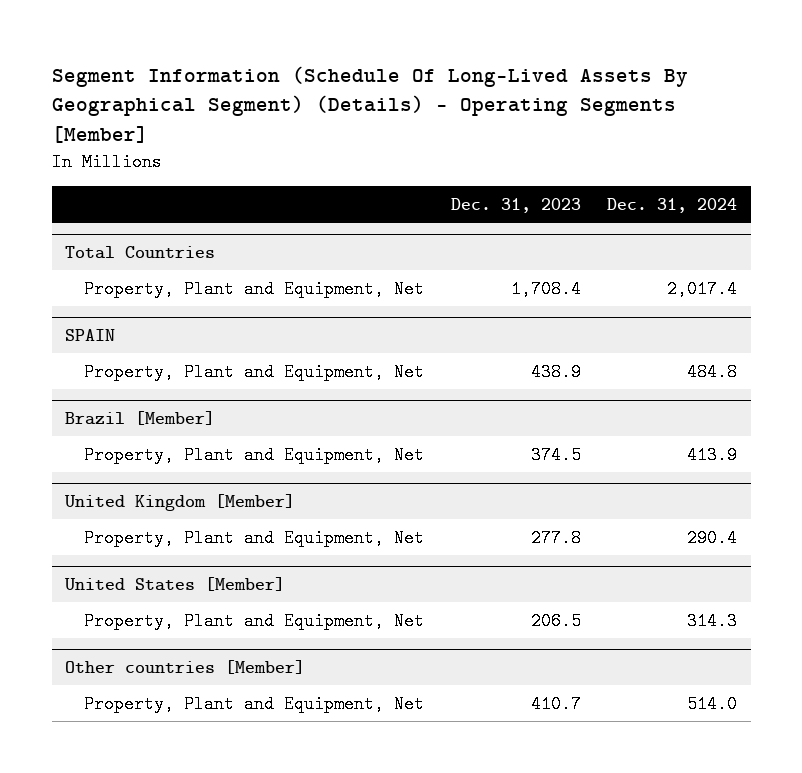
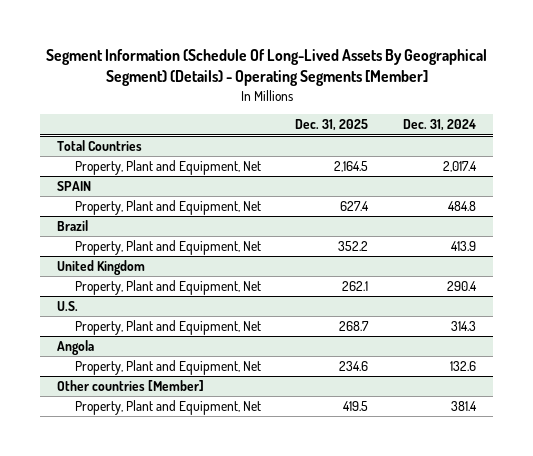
[450,198,581,214] Dec. 31, 2023 -> none
none -> [295,119,369,132] Dec. 31, 2025
[65,411,216,426] Brazil [Member] -> [57,220,89,232] Brazil
[64,494,296,512] United Kingdom [Member] -> [57,260,146,276] United Kingdom
[64,577,286,592] United States [Member] -> [57,301,79,312] U.S.
none -> [57,340,95,356] Angola
none -> [74,360,261,376] Property, Plant and Equipment, Net
[687,694,738,713] 514.0 -> [450,401,477,412] 381.4

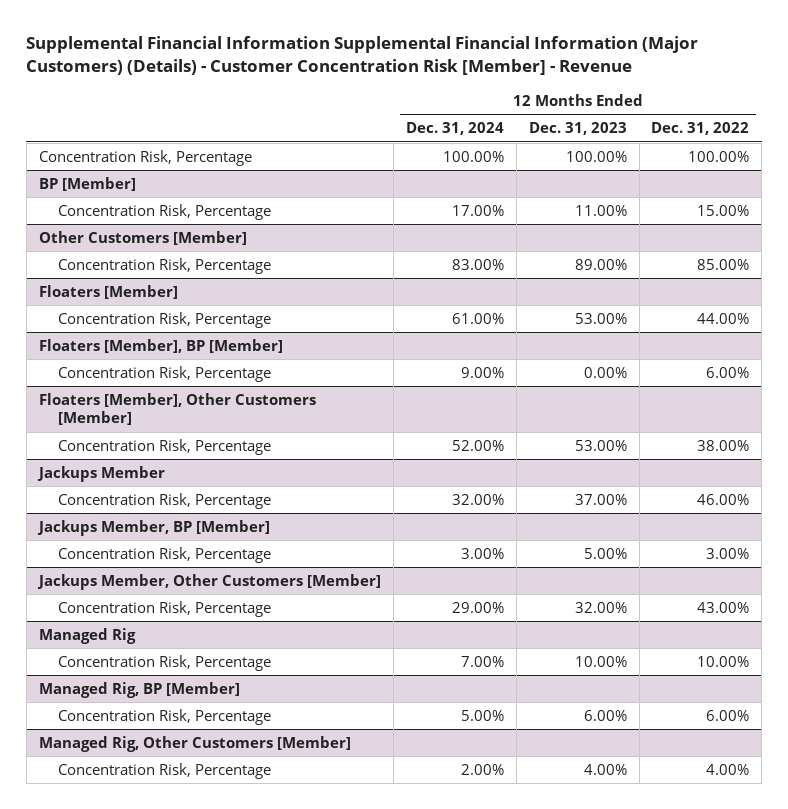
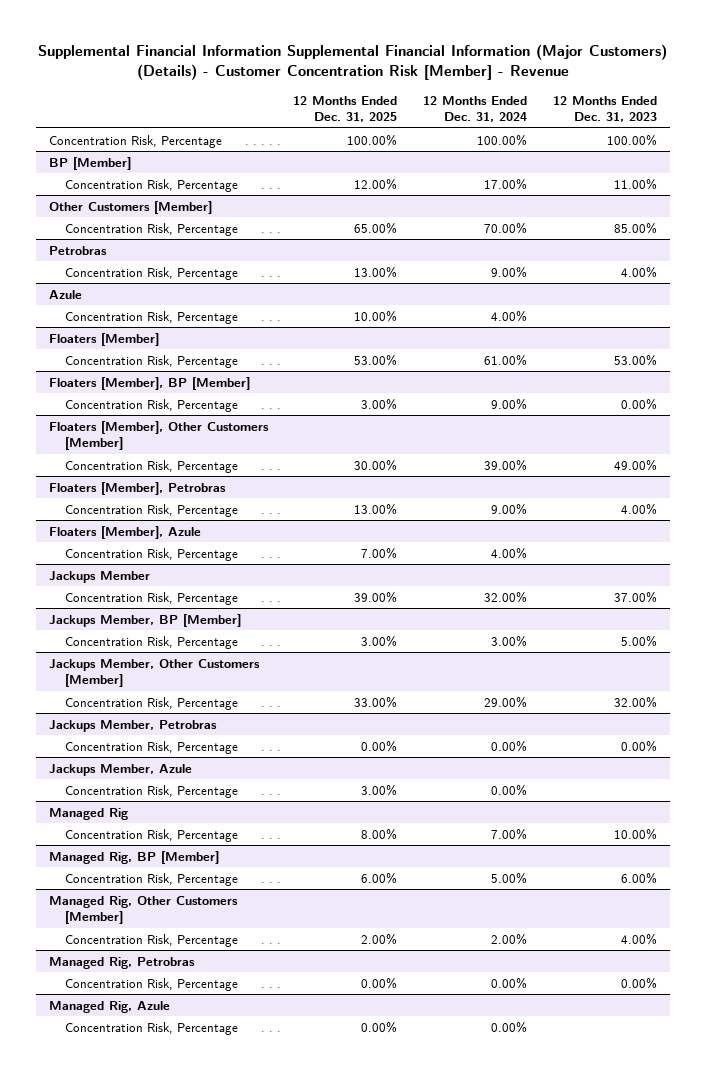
[651,122,750,136] Dec. 31, 2022 -> none
none -> [293,95,398,123] 12 Months Ended Dec. 31, 2025
[451,258,504,270] 83.00% -> [484,221,528,234] 70.00%
[574,258,627,270] 89.00% -> [614,221,658,234] 85.00%
none -> [48,245,107,255] Petrobras
none -> [65,266,239,280] Concentration Risk, Percentage
none -> [48,289,82,299] Azule
none -> [65,310,239,324] Concentration Risk, Percentage
[451,439,504,451] 52.00% -> [484,458,528,471] 39.00%
[574,439,627,451] 53.00% -> [614,458,658,471] 49.00%
none -> [48,481,226,495] Floaters [Member], Petrobras
none -> [65,503,239,517] Concentration Risk, Percentage
none -> [48,525,201,539] Floaters [Member], Azule
none -> [65,547,239,561] Concentration Risk, Percentage
none -> [48,719,217,732] Jackups Member, Petrobras
none -> [65,740,239,754] Concentration Risk, Percentage
none -> [48,763,192,776] Jackups Member, Azule
none -> [65,784,239,798] Concentration Risk, Percentage
none -> [48,956,195,969] Managed Rig, Petrobras
none -> [65,977,239,991] Concentration Risk, Percentage
none -> [48,1000,170,1013] Managed Rig, Azule
none -> [65,1021,239,1035] Concentration Risk, Percentage

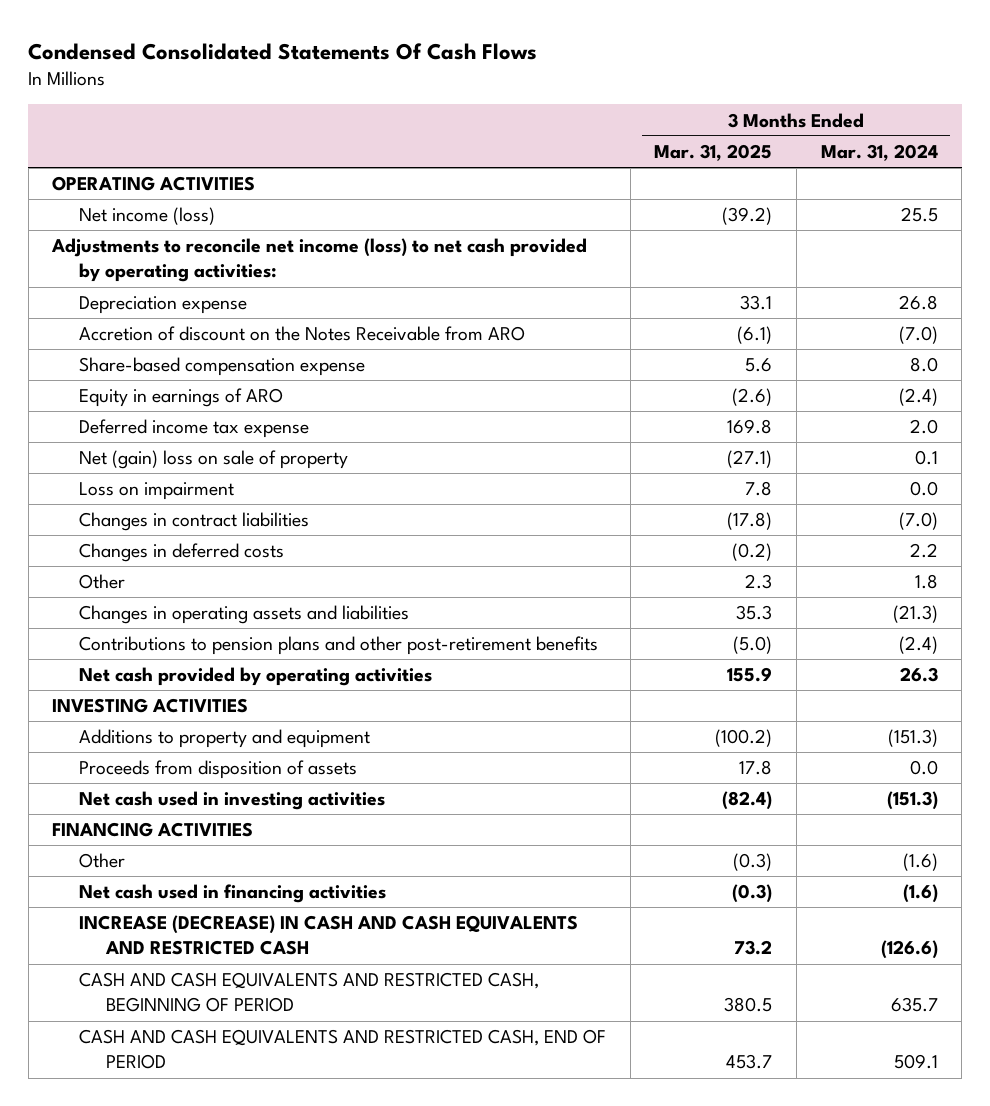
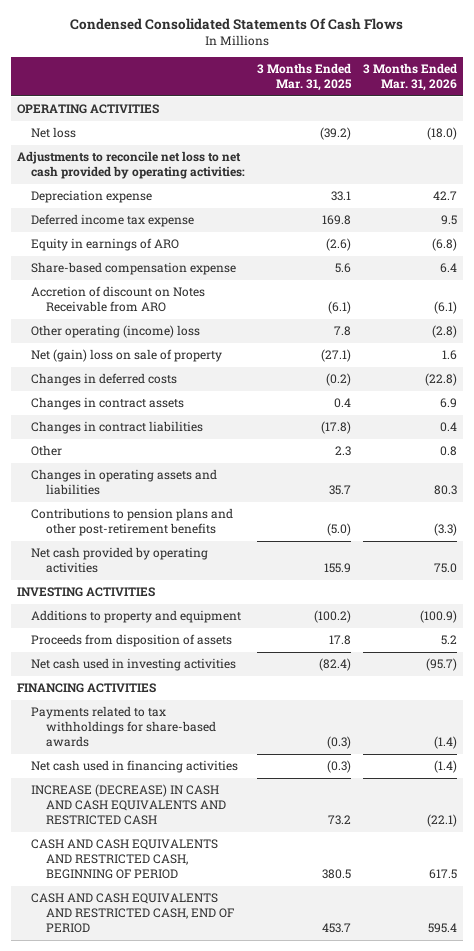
[820,143,938,161] Mar. 31, 2024 -> none
none -> [363,63,458,91] 3 Months Ended Mar. 31, 2026
[79,207,216,226] Net income (loss) -> [31,127,77,139] Net loss
[51,238,588,283] Adjustments to reconcile net income (loss) to net cash provided by operating activities: -> [16,151,246,180] Adjustments to reconcile net loss to net cash provided by operating activities:
[79,326,526,342] Accretion of discount on the Notes Receivable from ARO -> none
[79,388,284,408] Equity in earnings of ARO -> [31,238,180,252] Equity in earnings of ARO
[79,357,366,377] Share-based compensation expense -> [31,262,237,276] Share-based compensation expense
none -> [31,286,206,313] Accretion of discount on Notes Receivable from ARO
none -> [31,325,201,339] Other operating (income) loss
[79,482,235,501] Loss on impairment -> none
none -> [31,397,185,411] Changes in contract assets
[79,512,310,532] Changes in contract liabilities -> [31,421,204,435] Changes in contract liabilities
[736,605,773,621] 35.3 -> [329,485,352,496] 35.7
[79,853,126,869] Other -> none
none -> [31,706,217,747] Payments related to tax withholdings for share-based awards

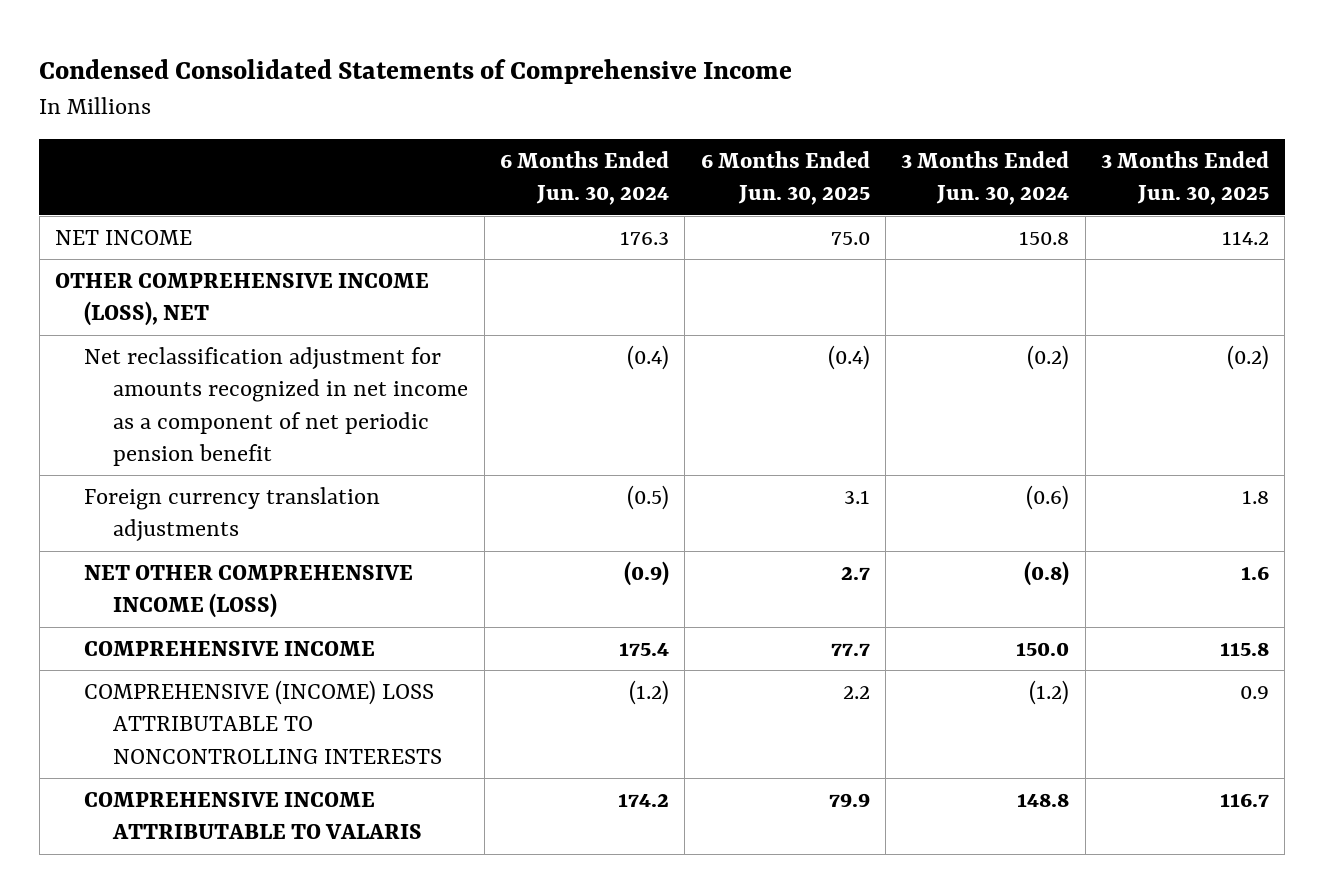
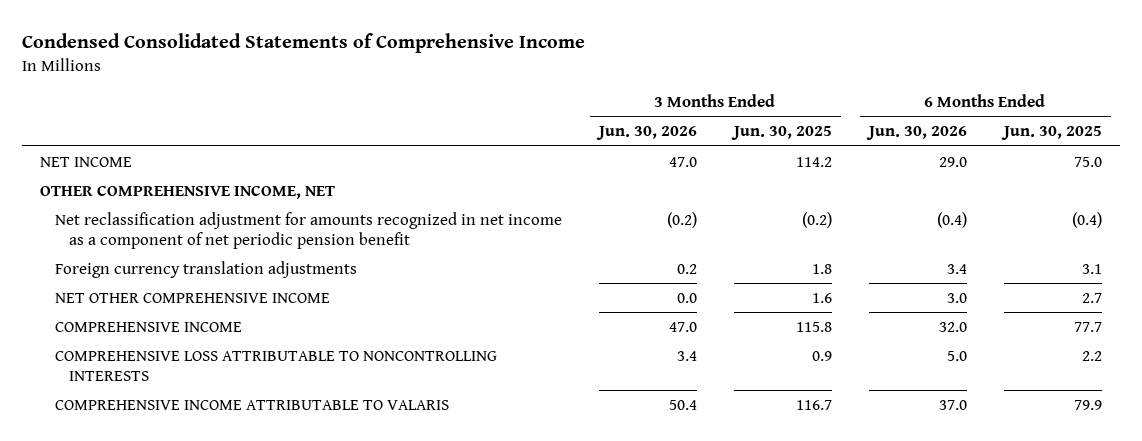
[500,151,670,206] 6 Months Ended Jun. 30, 2024 -> none
[901,151,1070,206] 3 Months Ended Jun. 30, 2024 -> none
none -> [595,126,697,141] Jun. 30, 2026
none -> [865,126,967,141] Jun. 30, 2026
[55,273,430,327] OTHER COMPREHENSIVE INCOME (LOSS), NET -> [40,184,336,199] OTHER COMPREHENSIVE INCOME, NET
[84,565,414,619] NET OTHER COMPREHENSIVE INCOME (LOSS) -> [54,292,330,303] NET OTHER COMPREHENSIVE INCOME
[84,680,443,764] COMPREHENSIVE (INCOME) LOSS ATTRIBUTABLE TO NONCONTROLLING INTERESTS -> [54,350,497,381] COMPREHENSIVE LOSS ATTRIBUTABLE TO NONCONTROLLING INTERESTS

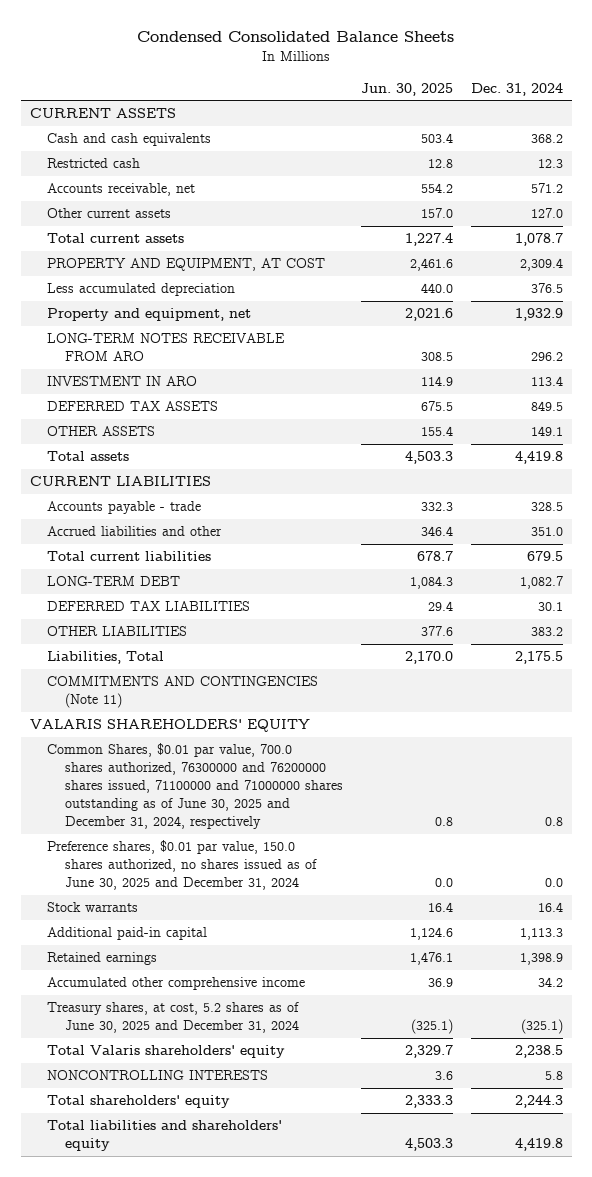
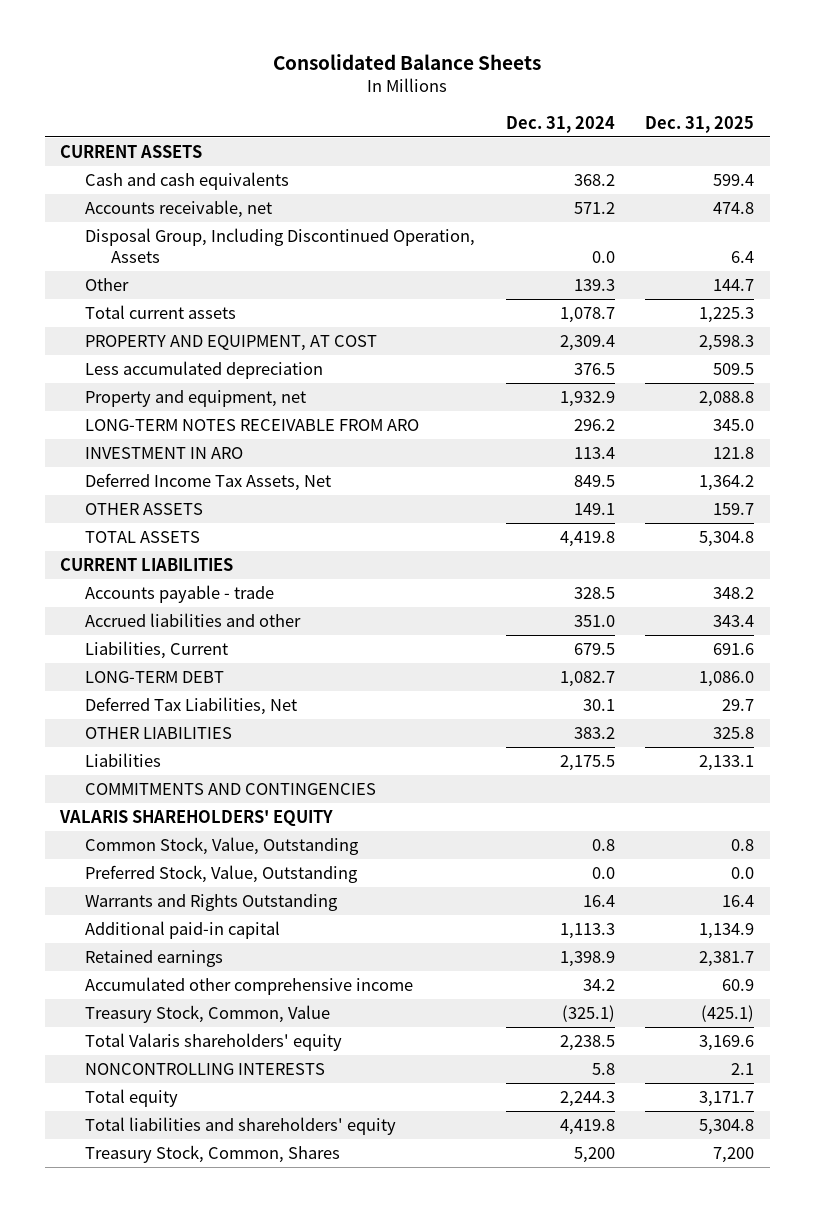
[137,31,455,43] Condensed Consolidated Balance Sheets -> [273,54,542,71] Consolidated Balance Sheets
[360,82,453,96] Jun. 30, 2025 -> none
none -> [645,115,755,133] Dec. 31, 2025
[47,158,141,169] Restricted cash -> none
[47,208,172,219] Other current assets -> none
none -> [85,228,476,263] Disposal Group, Including Discontinued Operation, Assets
none -> [85,278,130,292] Other
[47,401,219,412] DEFERRED TAX ASSETS -> [85,473,332,492] Deferred Income Tax Assets, Net
[47,451,130,462] Total assets -> [85,531,201,544] TOTAL ASSETS
[47,551,212,562] Total current liabilities -> [85,641,229,660] Liabilities, Current
[47,601,251,612] DEFERRED TAX LIABILITIES -> [85,697,298,716] Deferred Tax Liabilities, Net
[47,651,165,665] Liabilities, Total -> [85,753,162,768] Liabilities
[47,676,319,709] COMMITMENTS AND CONTINGENCIES (Note 11) -> [85,783,377,796] COMMITMENTS AND CONTINGENCIES
[47,743,343,830] Common Shares, $0.01 par value, 700.0 shares authorized, 76300000 and 76200000 shares issued, 71100000 and 71000000 shares outstanding as of June 30, 2025 and December 31, 2024, respectively -> [85,837,360,856] Common Stock, Value, Outstanding
[47,840,317,891] Preference shares, $0.01 par value, 150.0 shares authorized, no shares issued as of June 30, 2025 and December 31, 2024 -> [85,865,359,884] Preferred Stock, Value, Outstanding
[47,902,139,913] Stock warrants -> [85,894,339,912] Warrants and Rights Outstanding
[47,1002,300,1034] Treasury shares, at cost, 5.2 shares as of June 30, 2025 and December 31, 2024 -> [85,1005,331,1024] Treasury Stock, Common, Value
[47,1095,231,1109] Total shareholders' equity -> [85,1089,179,1108] Total equity
none -> [85,1145,341,1164] Treasury Stock, Common, Shares

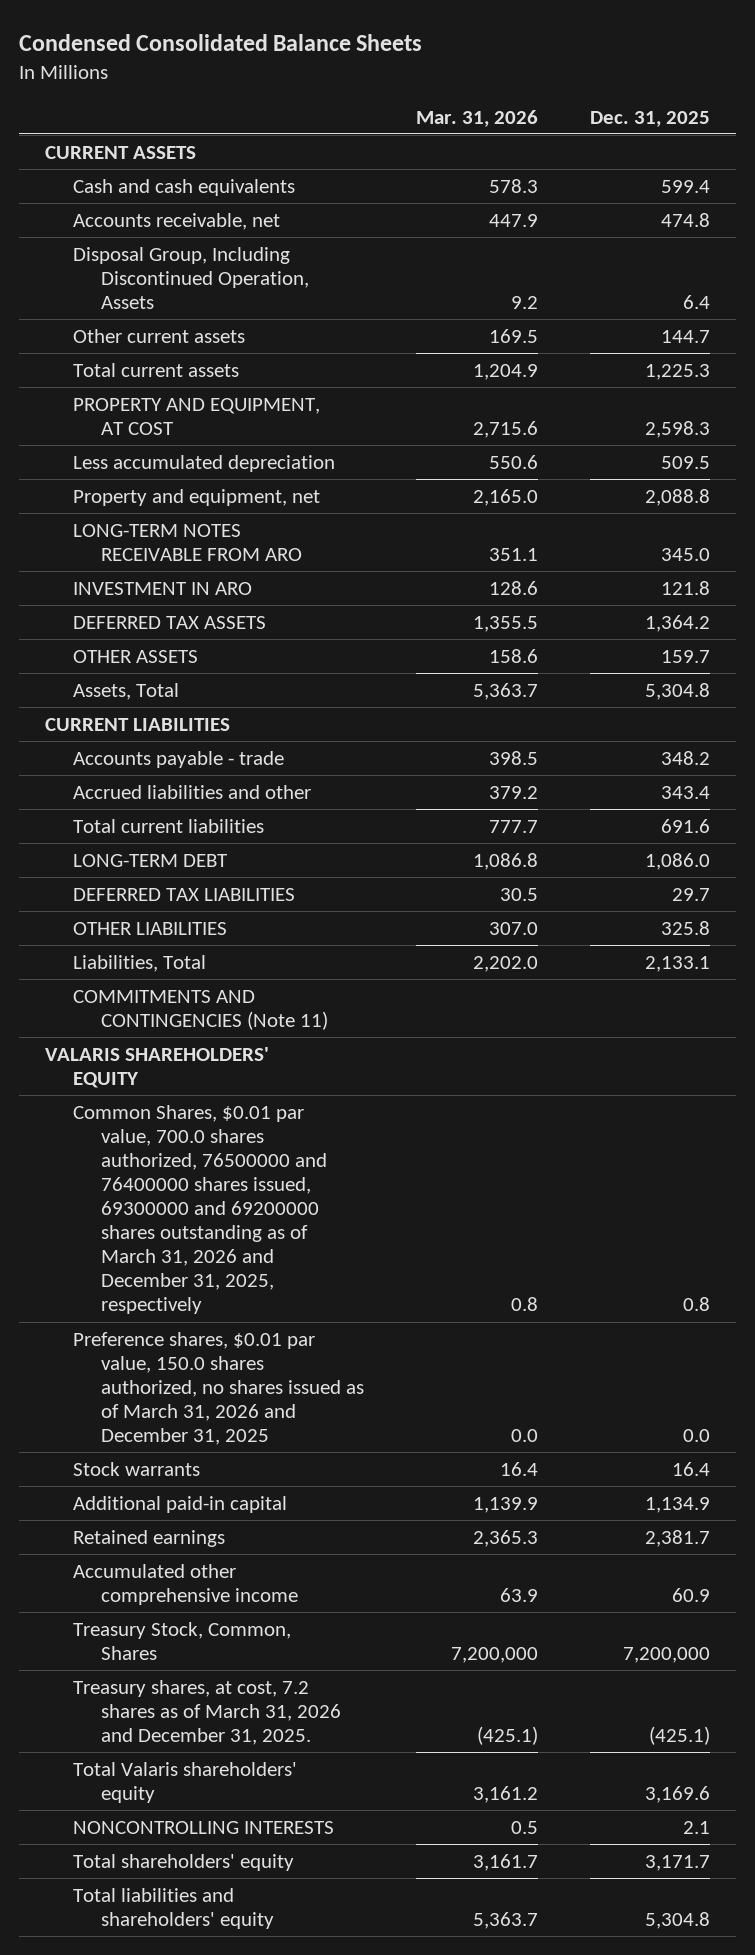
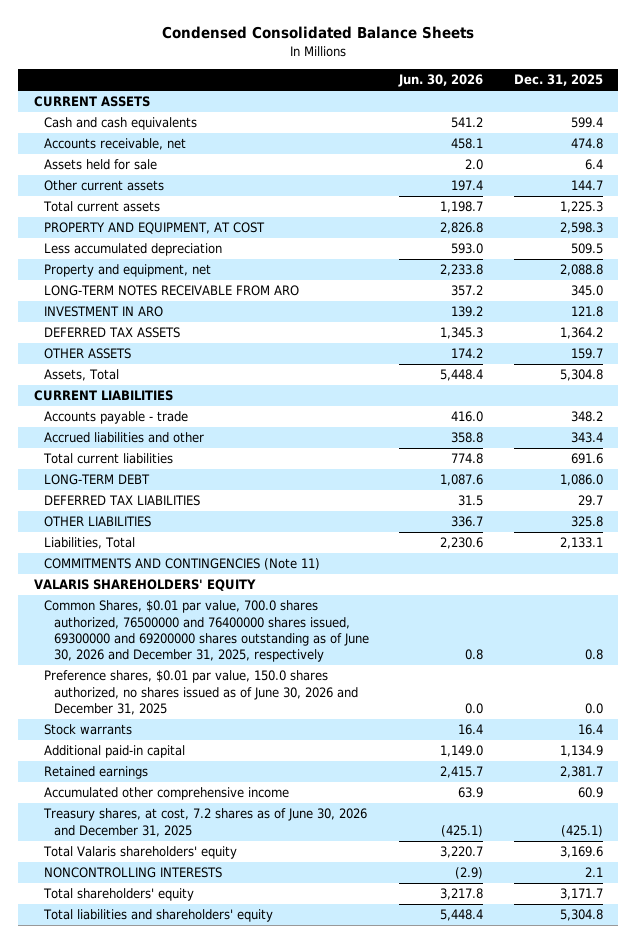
[416,109,539,127] Mar. 31, 2026 -> none
none -> [398,74,484,88] Jun. 30, 2026
[73,246,310,309] Disposal Group, Including Discontinued Operation, Assets -> [43,159,157,171] Assets held for sale
[73,1104,328,1315] Common Shares, $0.01 par value, 700.0 shares authorized, 76500000 and 76400000 shares issued, 69300000 and 69200000 shares outstanding as of March 31, 2026 and December 31, 2025, respectively -> [43,600,369,663] Common Shares, $0.01 par value, 700.0 shares authorized, 76500000 and 76400000 shares issued, 69300000 and 69200000 shares outstanding as of June 30, 2026 and December 31, 2025, respectively
[73,1331,365,1446] Preference shares, $0.01 par value, 150.0 shares authorized, no shares issued as of March 31, 2026 and December 31, 2025 -> [43,670,358,716] Preference shares, $0.01 par value, 150.0 shares authorized, no shares issued as of June 30, 2026 and December 31, 2025
[73,1621,292,1660] Treasury Stock, Common, Shares -> none
[73,1679,342,1745] Treasury shares, at cost, 7.2 shares as of March 31, 2026 and December 31, 2025. -> [42,808,367,837] Treasury shares, at cost, 7.2 shares as of June 30, 2026 and December 31, 2025

